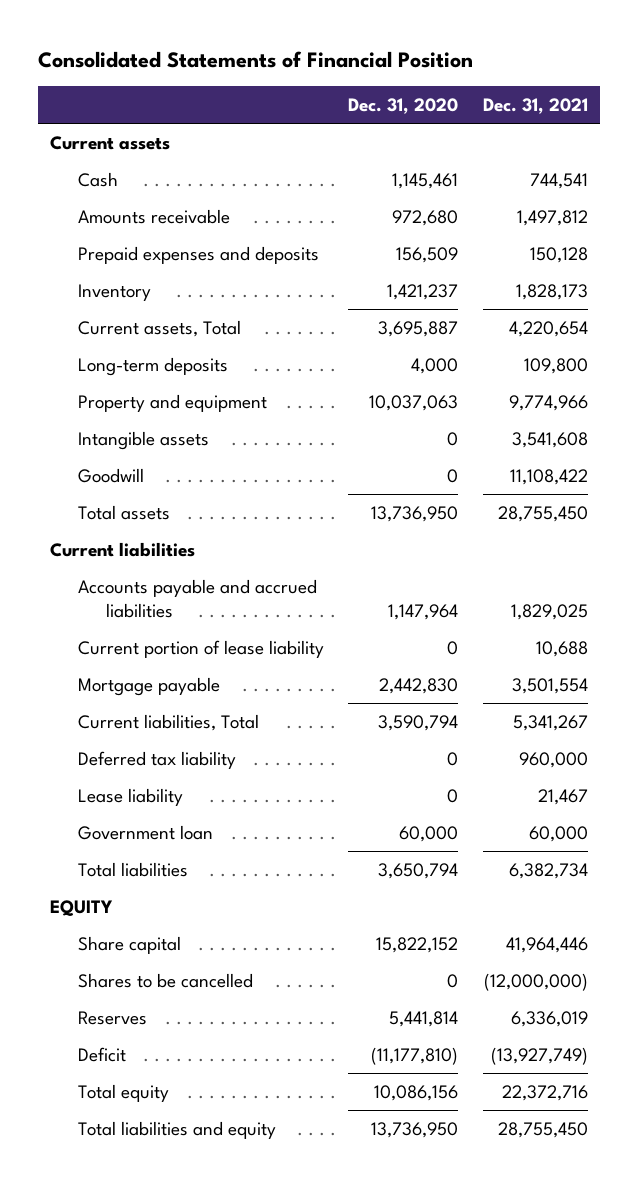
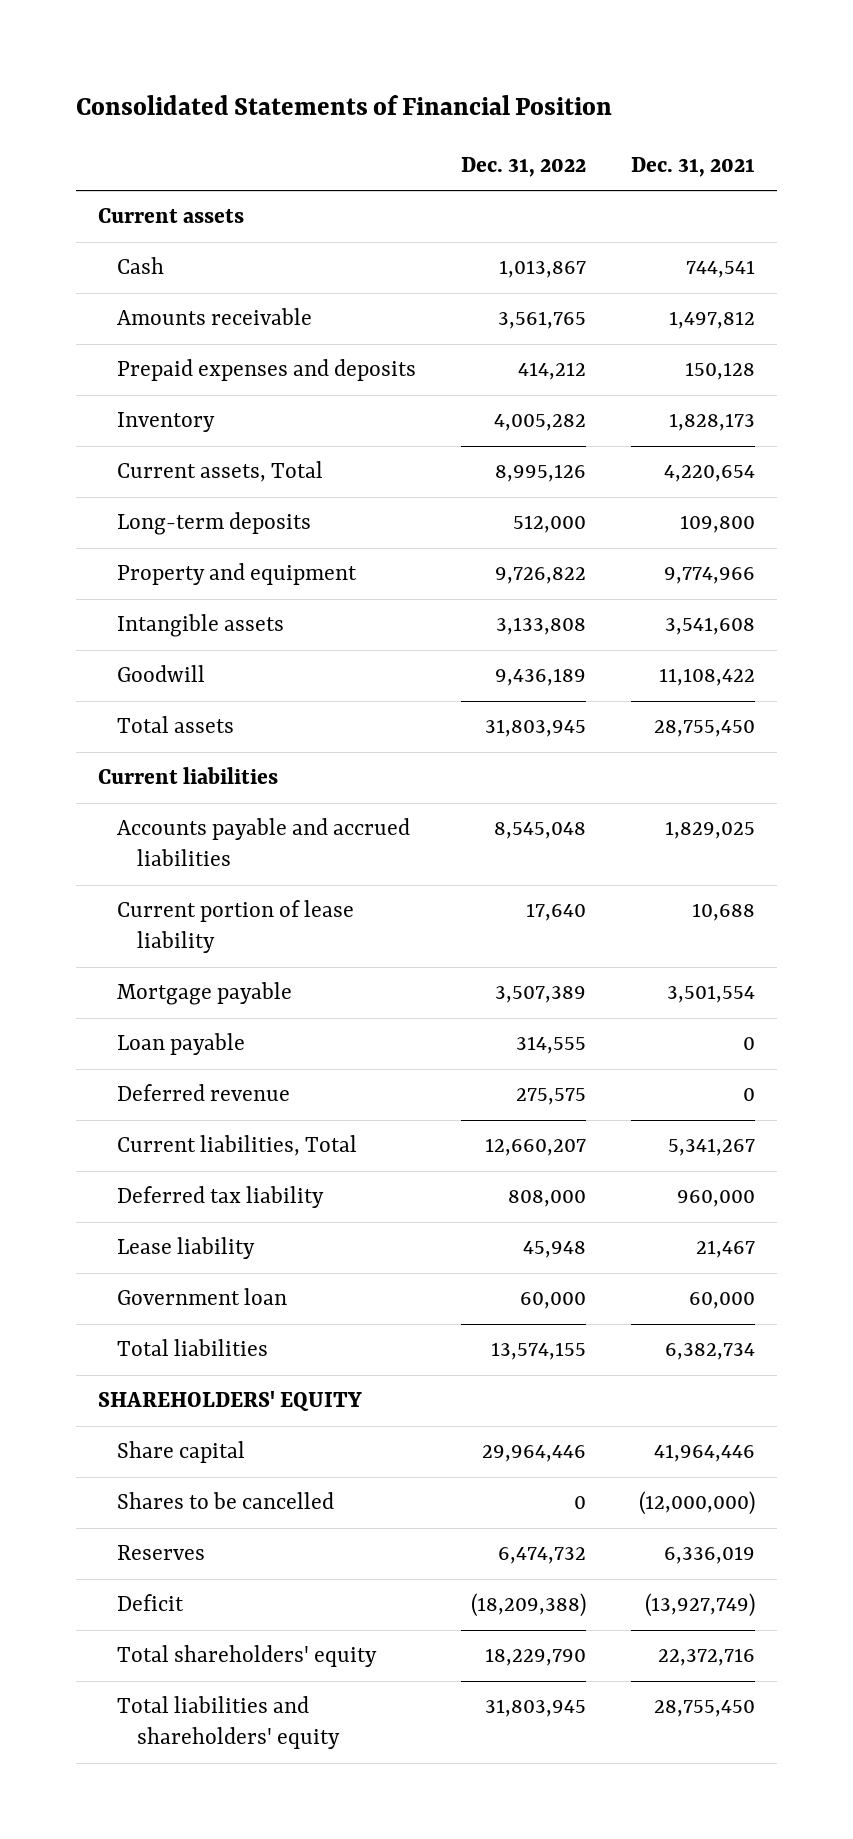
[348,98,459,115] Dec. 31, 2020 -> none
none -> [461,157,587,178] Dec. 31, 2022
none -> [117,1033,246,1056] Loan payable
none -> [117,1084,291,1102] Deferred revenue
[49,899,113,916] EQUITY -> [98,1391,363,1412] SHAREHOLDERS' EQUITY
[77,1083,169,1102] Total equity -> [117,1645,378,1668] Total shareholders' equity
[77,1120,276,1139] Total liabilities and equity -> [117,1696,340,1750] Total liabilities and shareholders' equity

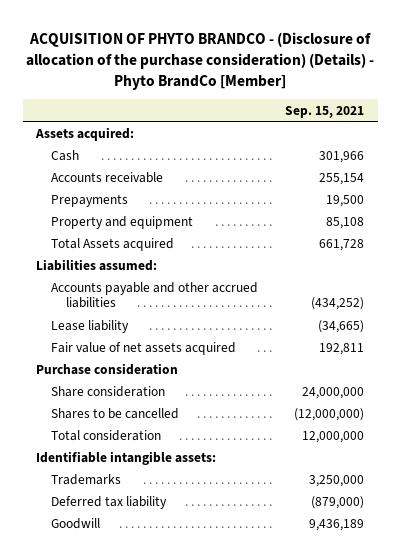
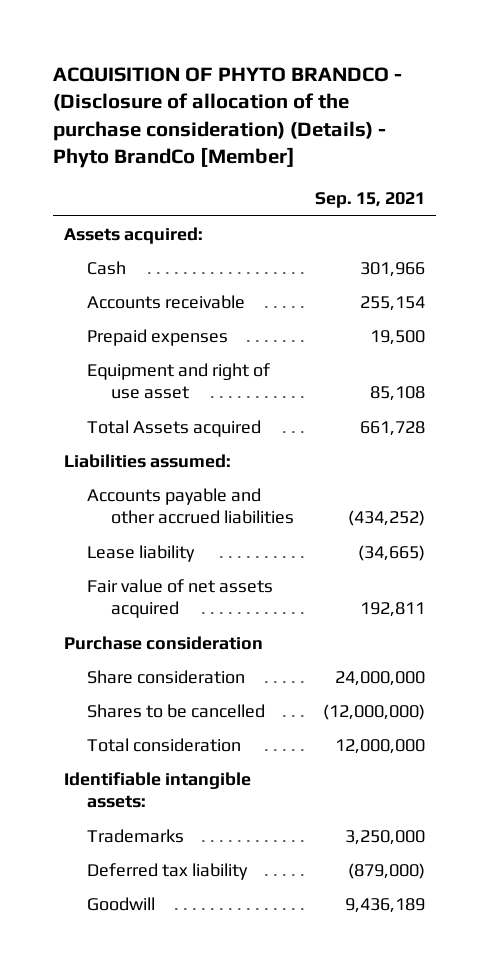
[50,193,128,207] Prepayments -> [87,328,229,346] Prepaid expenses
[50,215,193,229] Property and equipment -> [87,362,271,400] Equipment and right of use asset

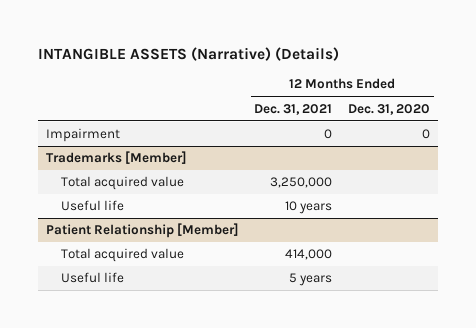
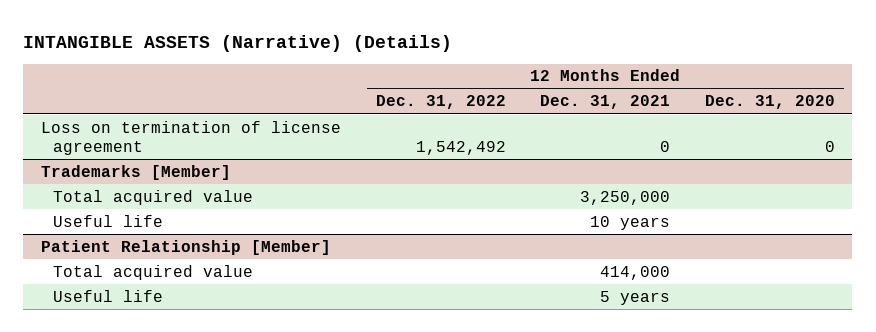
none -> [375,95,506,110] Dec. 31, 2022
[45,128,120,143] Impairment -> none
none -> [40,120,341,156] Loss on termination of license agreement

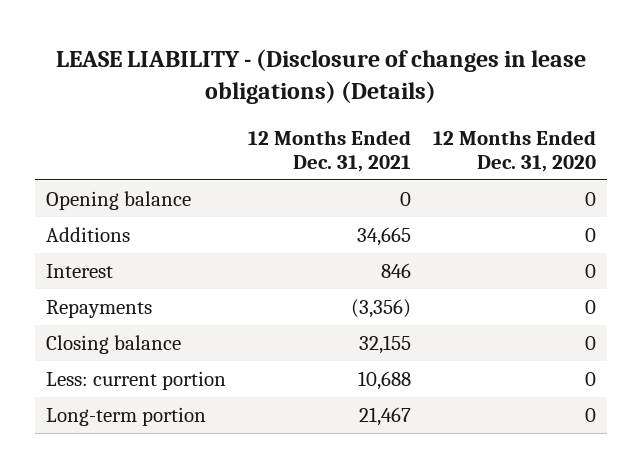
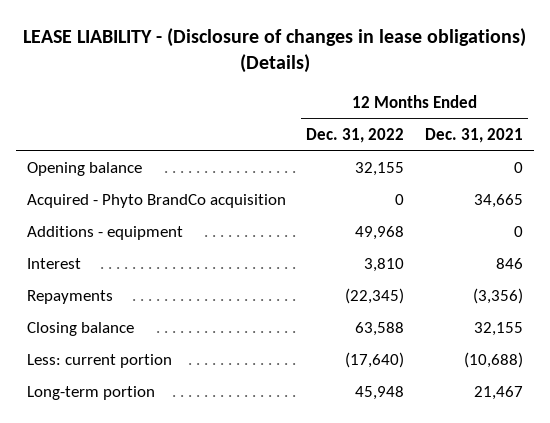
[432,129,596,172] 12 Months Ended Dec. 31, 2020 -> none
none -> [306,127,405,143] Dec. 31, 2022
[46,227,131,243] Additions -> [26,193,286,208] Acquired - Phyto BrandCo acquisition
none -> [26,225,183,240] Additions - equipment
[358,371,412,391] 10,688 -> [464,351,524,368] (10,688)

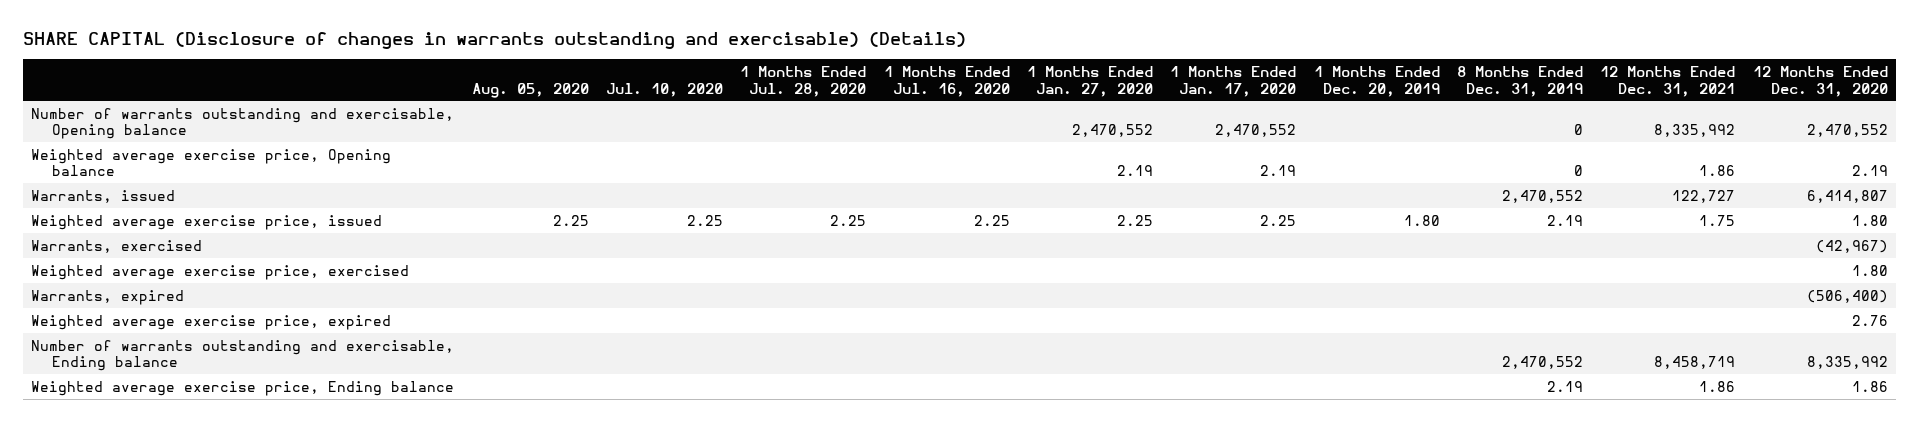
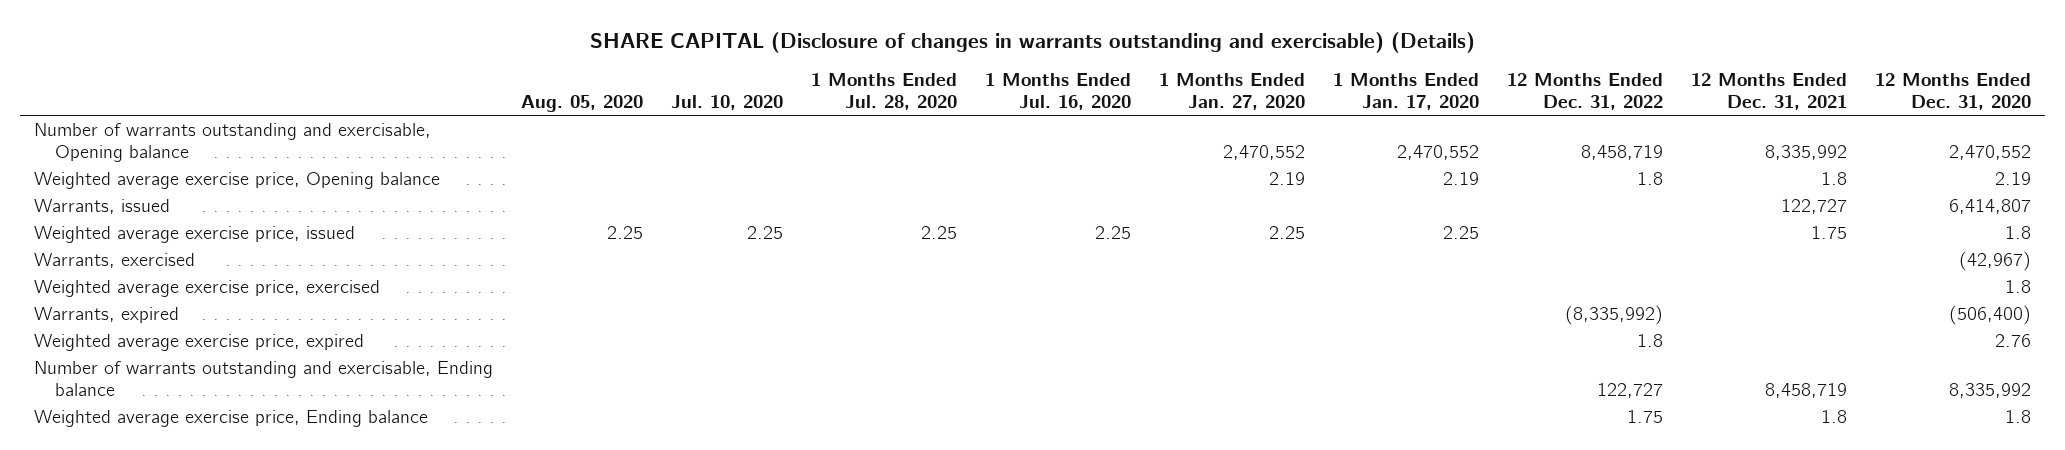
[1313,65,1440,97] 1 Months Ended Dec. 20, 2019 -> none
[1456,65,1583,97] 8 Months Ended Dec. 31, 2019 -> none
none -> [1507,73,1664,111] 12 Months Ended Dec. 31, 2022
[1699,165,1736,177] 1.86 -> [1821,171,1848,185] 1.8
[1851,214,1888,226] 1.80 -> [2005,225,2032,239] 1.8
[1851,264,1888,276] 1.80 -> [2005,279,2032,293] 1.8
[1699,380,1736,392] 1.86 -> [1821,409,1848,423] 1.8
[1851,380,1888,392] 1.86 -> [2005,409,2032,423] 1.8

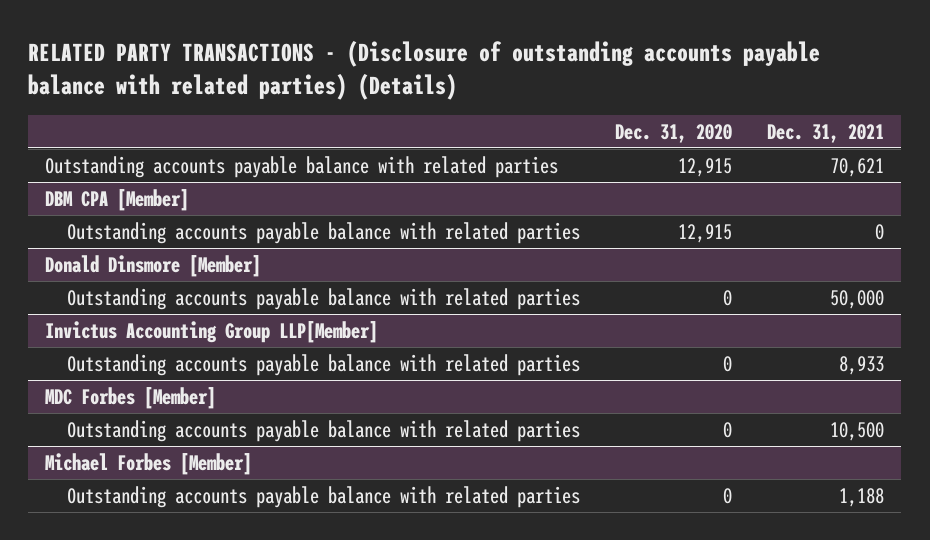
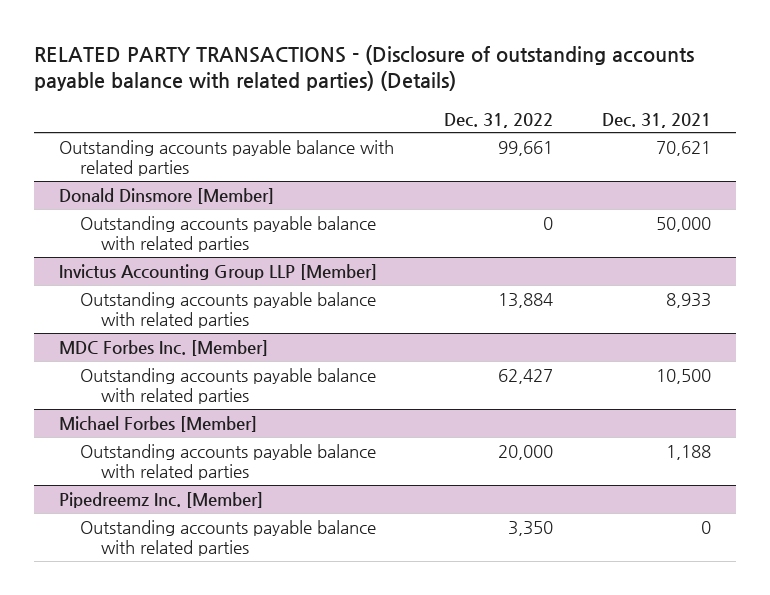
[615,123,733,143] Dec. 31, 2020 -> none
none -> [443,112,553,128] Dec. 31, 2022
[45,188,190,211] DBM CPA [Member] -> none
[67,221,581,244] Outstanding accounts payable balance with related parties -> none
[45,320,379,343] Invictus Accounting Group LLP[Member] -> [58,263,377,280] Invictus Accounting Group LLP [Member]
[45,386,217,409] MDC Forbes [Member] -> [58,339,268,356] MDC Forbes Inc. [Member]
none -> [58,491,263,508] Pipedreemz Inc. [Member]
none -> [79,519,376,556] Outstanding accounts payable balance with related parties

